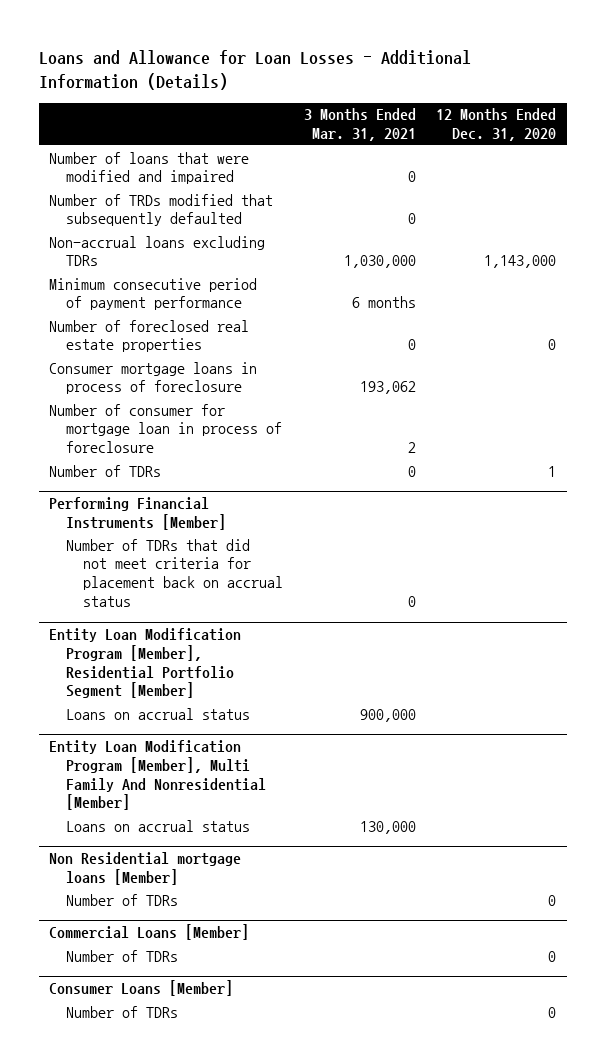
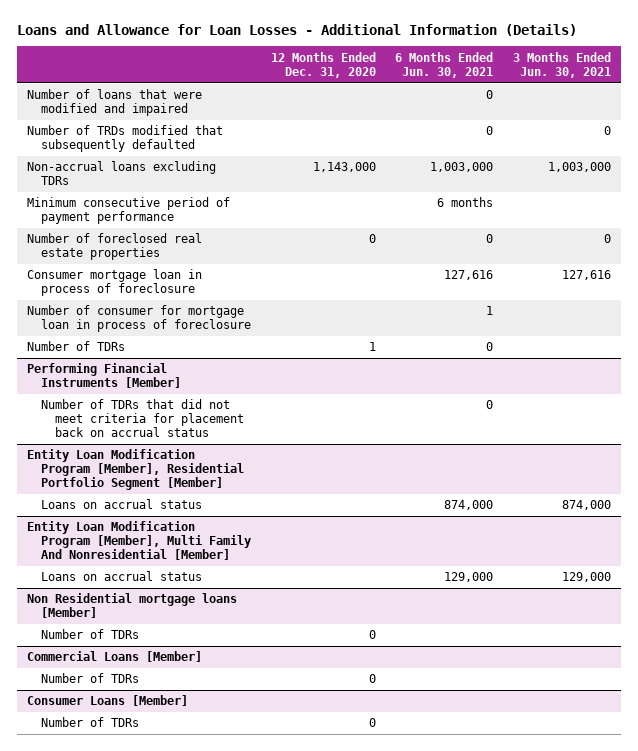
[303,108,416,142] 3 Months Ended Mar. 31, 2021 -> none
none -> [395,51,494,78] 6 Months Ended Jun. 30, 2021
none -> [513,51,612,78] 3 Months Ended Jun. 30, 2021
[48,361,257,395] Consumer mortgage loans in process of foreclosure -> [26,269,202,297] Consumer mortgage loan in process of foreclosure

